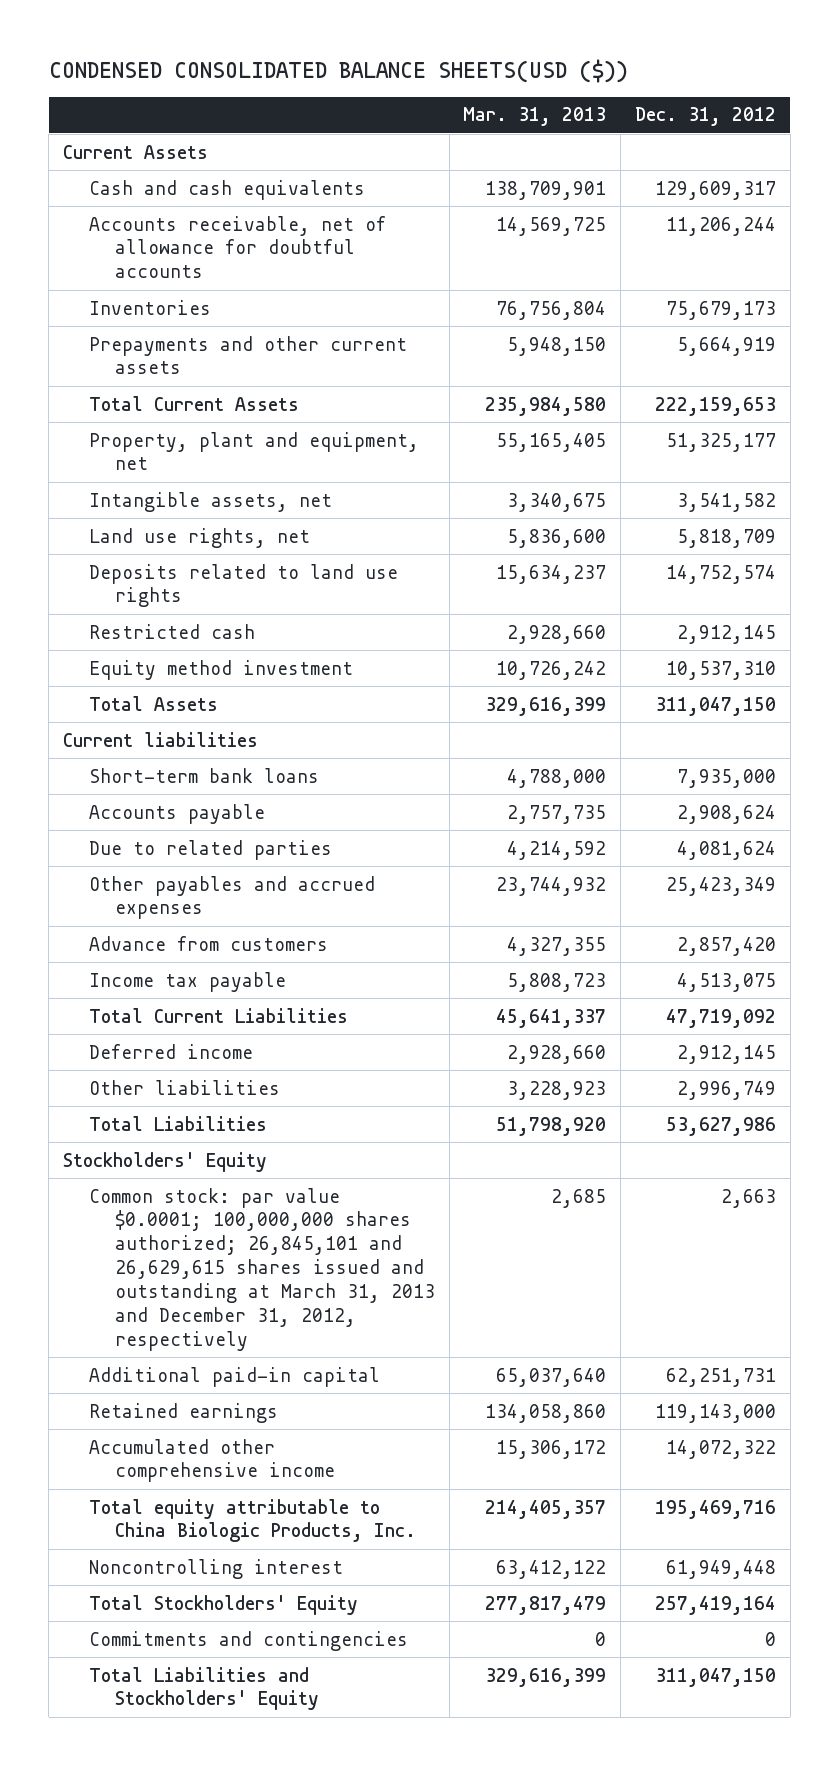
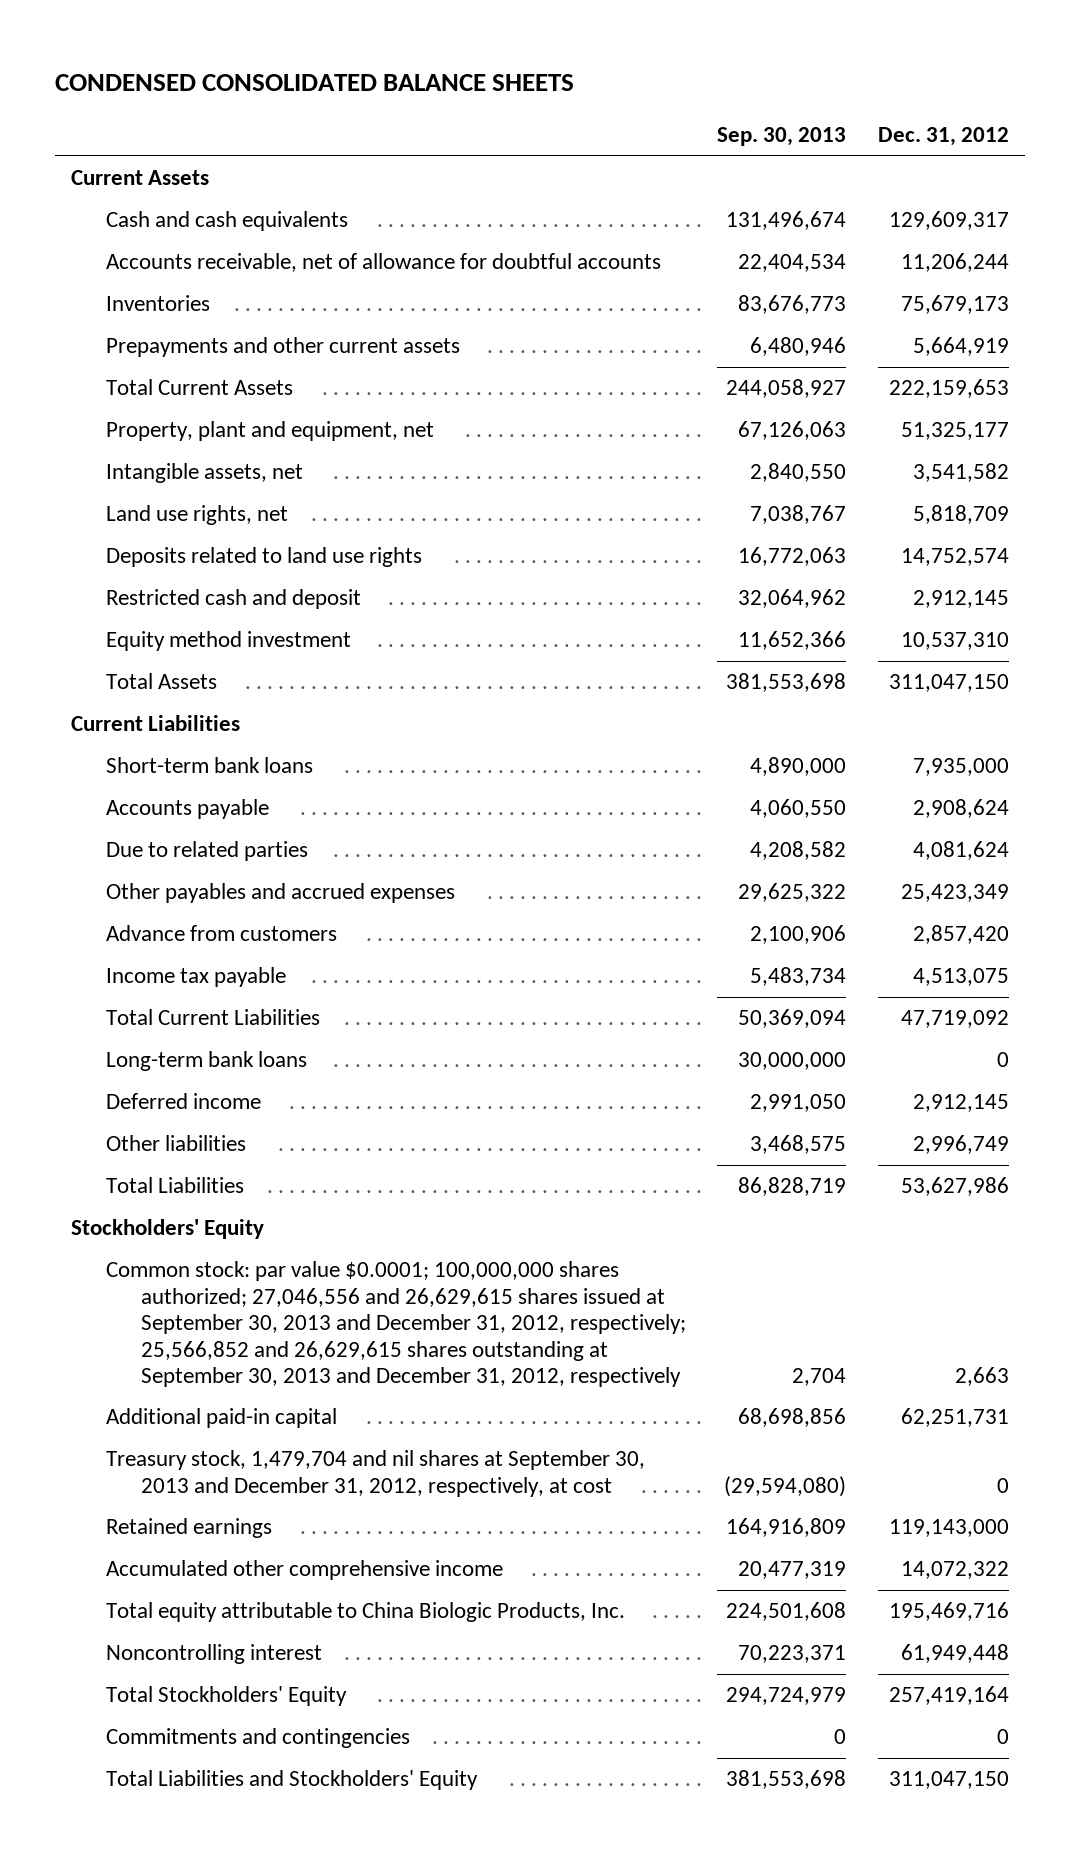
[48,58,628,83] CONDENSED CONSOLIDATED BALANCE SHEETS(USD ($)) -> [55,73,575,91] CONDENSED CONSOLIDATED BALANCE SHEETS
[463,107,607,127] Mar. 31, 2013 -> none
none -> [717,127,847,147] Sep. 30, 2013
[88,623,255,639] Restricted cash -> [105,589,361,610] Restricted cash and deposit
[62,731,258,747] Current liabilities -> [71,715,241,732] Current Liabilities
none -> [105,1051,307,1072] Long-term bank loans
[88,1187,435,1351] Common stock: par value $0.0001; 100,000,000 shares authorized; 26,845,101 and 26,629,615 shares issued and outstanding at March 31, 2013 and December 31, 2012, respectively -> [105,1261,686,1387] Common stock: par value $0.0001; 100,000,000 shares authorized; 27,046,556 and 26,629,615 shares issued at September 30, 2013 and December 31, 2012, respectively; 25,566,852 and 26,629,615 shares outstanding at September 30, 2013 and December 31, 2012, respectively
none -> [105,1450,645,1497] Treasury stock, 1,479,704 and nil shares at September 30, 2013 and December 31, 2012, respectively, at cost

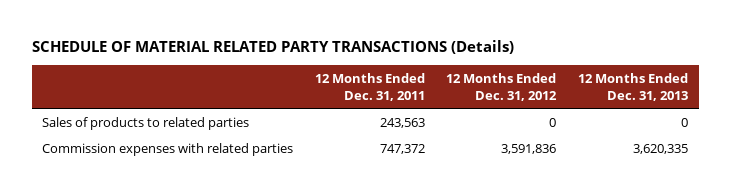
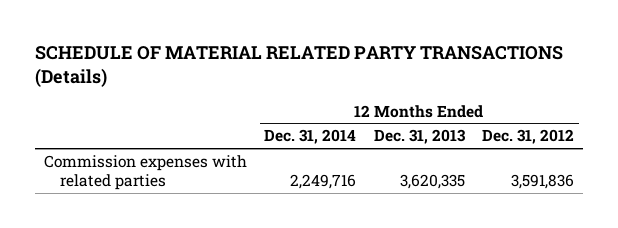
[314,73,425,101] 12 Months Ended Dec. 31, 2011 -> none
none -> [264,129,357,145] Dec. 31, 2014
[42,116,250,130] Sales of products to related parties -> none

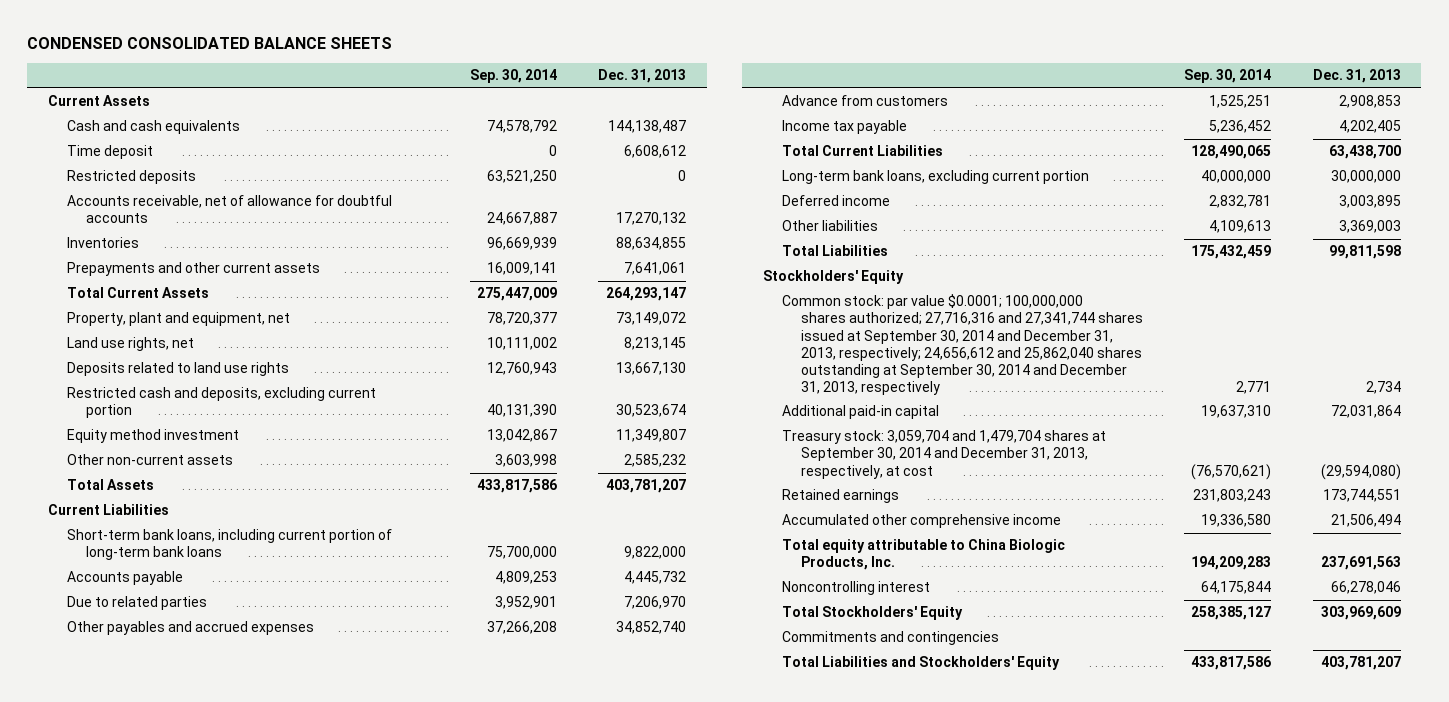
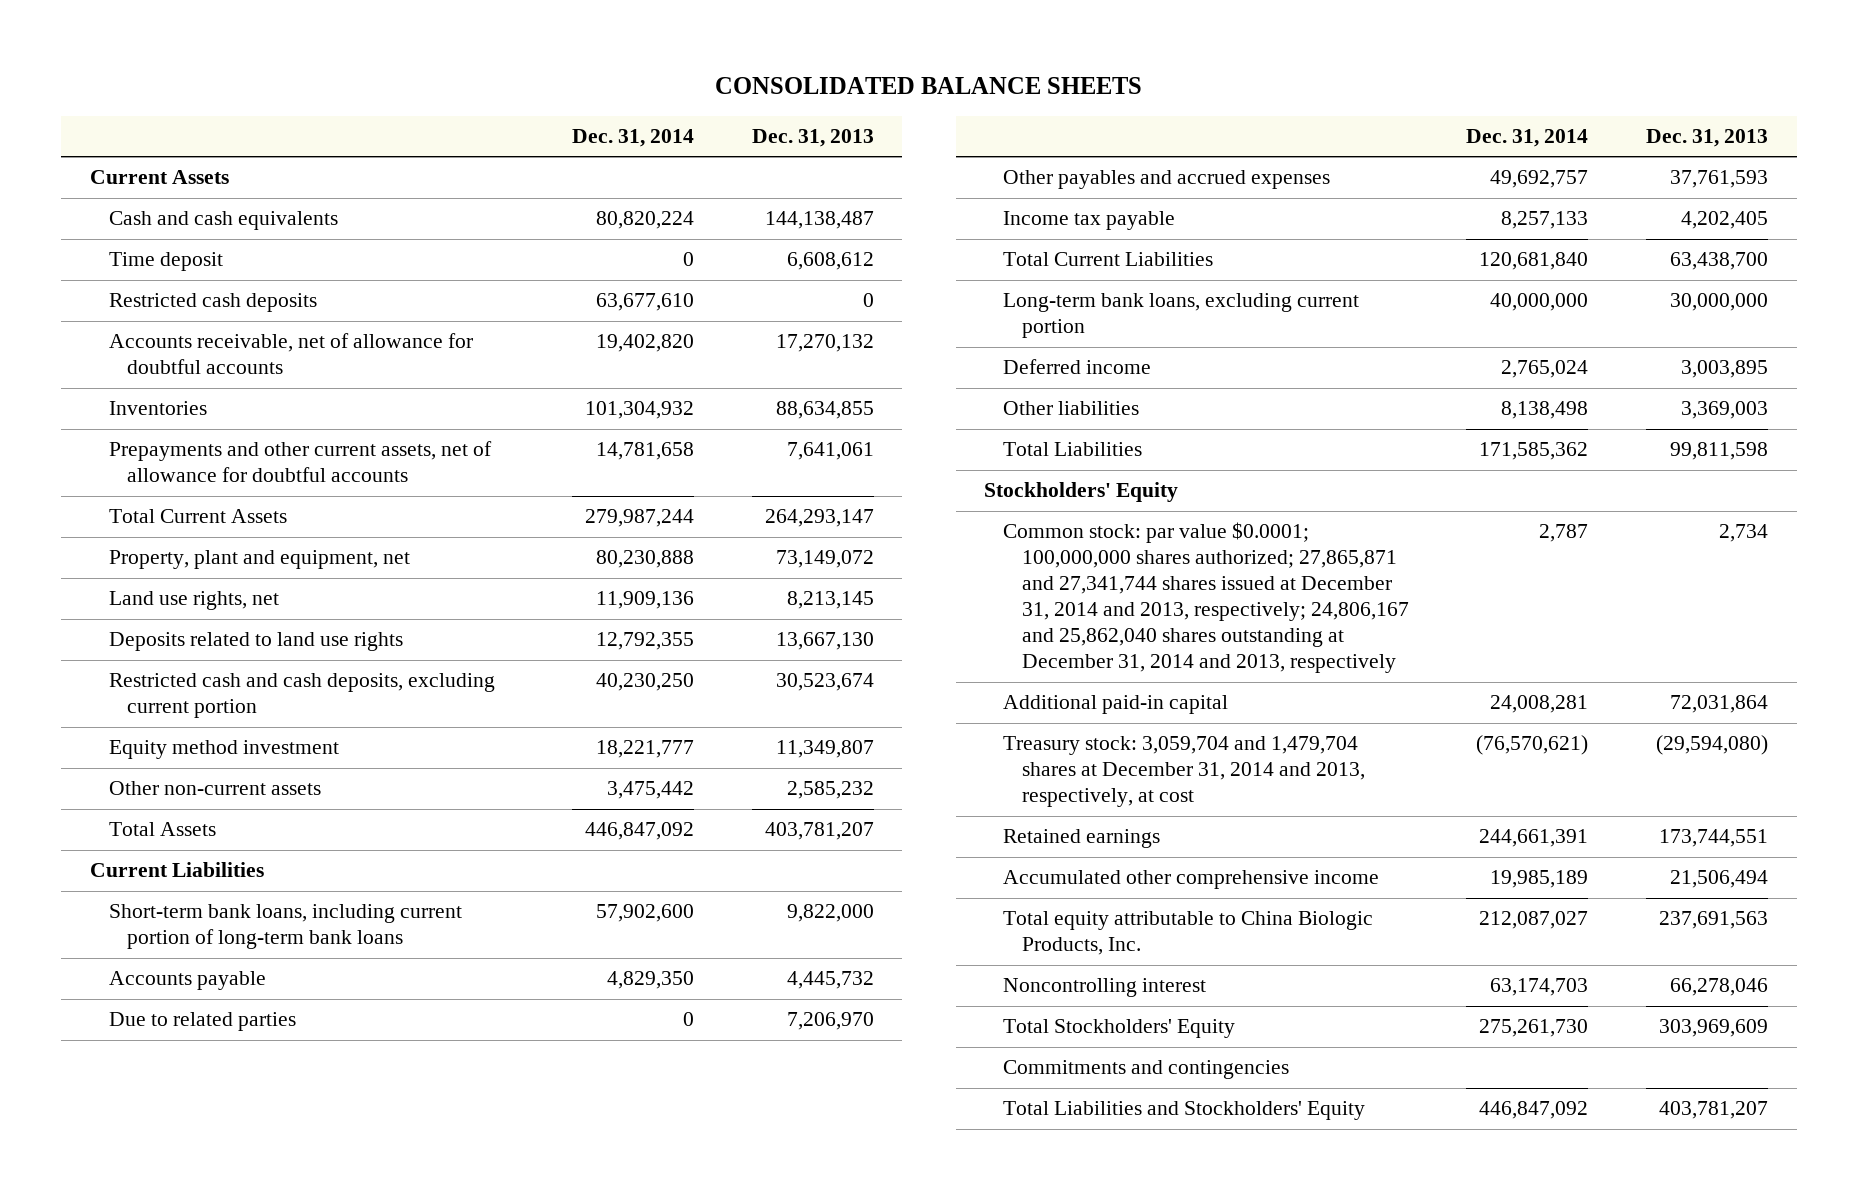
[27,36,393,49] CONDENSED CONSOLIDATED BALANCE SHEETS -> [714,77,1142,95] CONSOLIDATED BALANCE SHEETS
[469,69,557,84] Sep. 30, 2014 -> none
none -> [571,128,694,147] Dec. 31, 2014
[66,170,196,185] Restricted deposits -> [108,293,317,313] Restricted cash deposits
[66,262,320,277] Prepayments and other current assets -> [108,441,492,483] Prepayments and other current assets, net of allowance for doubtful accounts
[66,387,376,419] Restricted cash and deposits, excluding current portion -> [108,673,495,719] Restricted cash and cash deposits, excluding current portion
[781,95,948,107] Advance from customers -> none
[616,621,687,635] 34,852,740 -> [1669,170,1768,189] 37,761,593
[781,294,1143,395] Common stock: par value $0.0001; 100,000,000 shares authorized; 27,716,316 and 27,341,744 shares issued at September 30, 2014 and December 31, 2013, respectively; 24,656,612 and 25,862,040 shares outstanding at September 30, 2014 and December 31, 2013, respectively -> [1003,522,1409,674] Common stock: par value $0.0001; 100,000,000 shares authorized; 27,865,871 and 27,341,744 shares issued at December 31, 2014 and 2013, respectively; 24,806,167 and 25,862,040 shares outstanding at December 31, 2014 and 2013, respectively
[781,430,1106,479] Treasury stock: 3,059,704 and 1,479,704 shares at September 30, 2014 and December 31, 2013, respectively, at cost -> [1003,736,1365,808] Treasury stock: 3,059,704 and 1,479,704 shares at December 31, 2014 and 2013, respectively, at cost

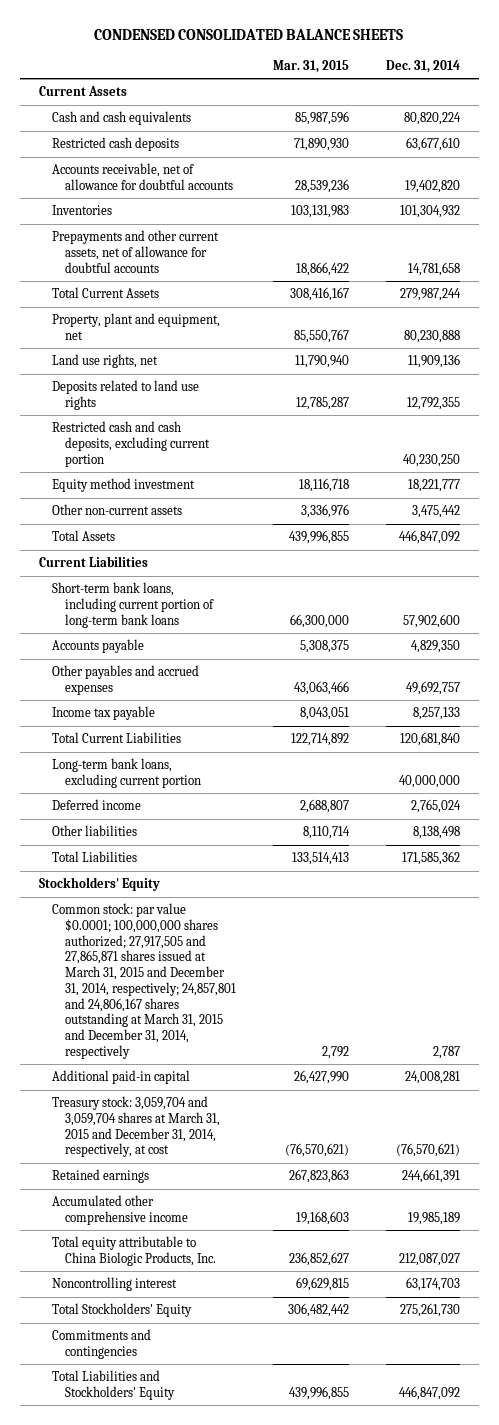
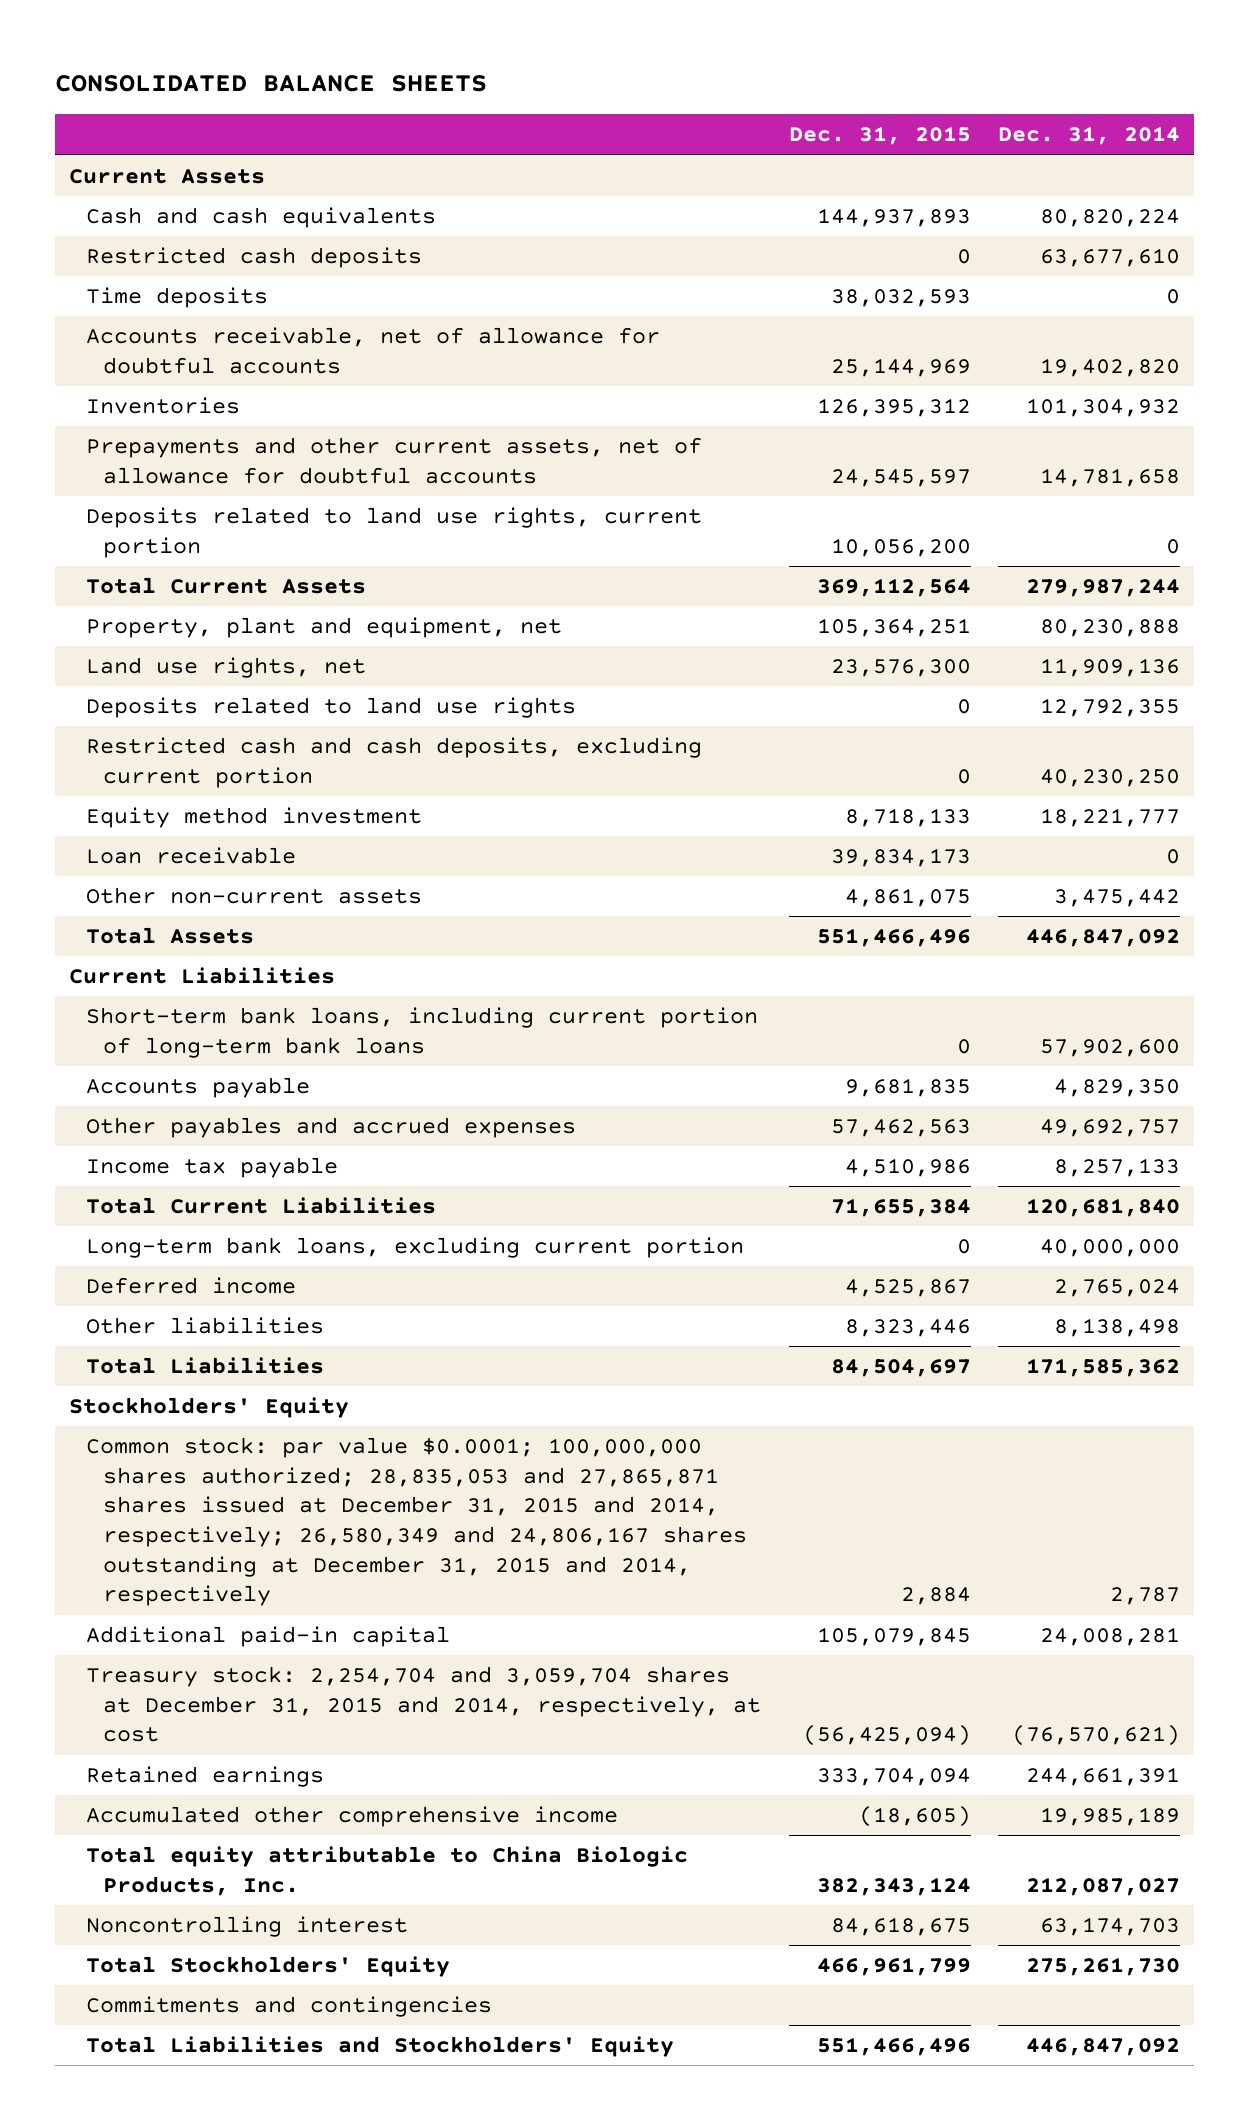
[94,28,404,40] CONDENSED CONSOLIDATED BALANCE SHEETS -> [54,75,487,93] CONSOLIDATED BALANCE SHEETS
[272,59,349,73] Mar. 31, 2015 -> none
none -> [788,126,971,146] Dec. 31, 2015
none -> [86,287,269,309] Time deposits
none -> [86,507,703,558] Deposits related to land use rights, current portion
none -> [86,847,297,865] Loan receivable
[51,903,236,1059] Common stock: par value $0.0001; 100,000,000 shares authorized; 27,917,505 and 27,865,871 shares issued at March 31, 2015 and December 31, 2014, respectively; 24,857,801 and 24,806,167 shares outstanding at March 31, 2015 and December 31, 2014, respectively -> [86,1437,748,1607] Common stock: par value $0.0001; 100,000,000 shares authorized; 28,835,053 and 27,865,871 shares issued at December 31, 2015 and 2014, respectively; 26,580,349 and 24,806,167 shares outstanding at December 31, 2015 and 2014, respectively
[51,1096,220,1158] Treasury stock: 3,059,704 and 3,059,704 shares at March 31, 2015 and December 31, 2014, respectively, at cost -> [86,1666,762,1743] Treasury stock: 2,254,704 and 3,059,704 shares at December 31, 2015 and 2014, respectively, at cost

